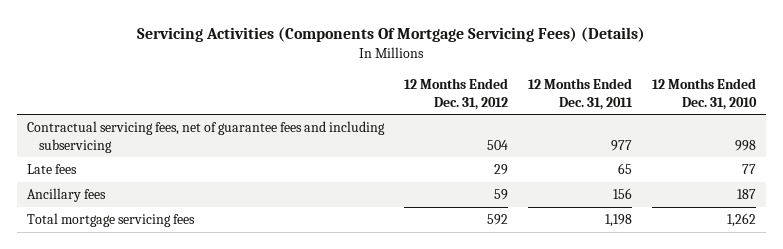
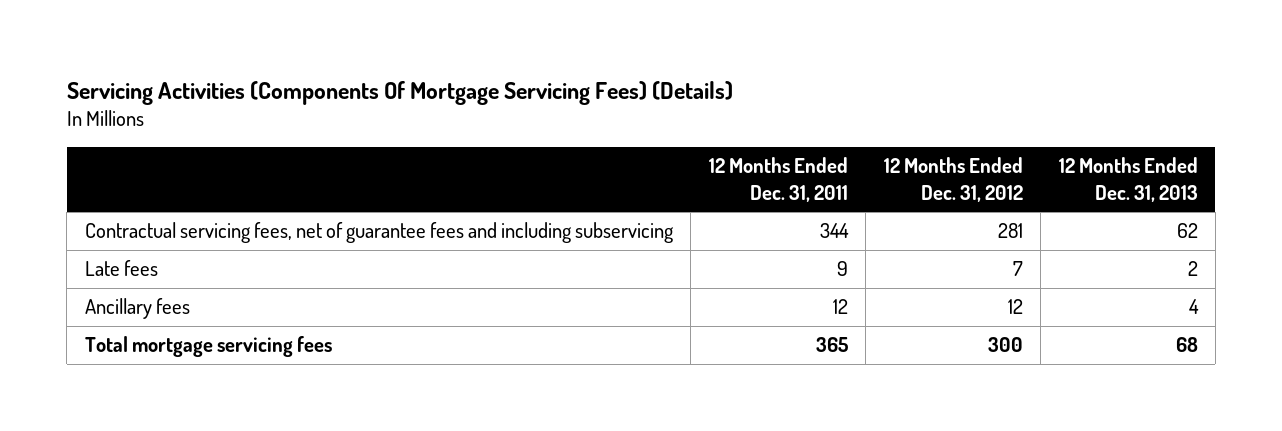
[651,78,757,110] 12 Months Ended Dec. 31, 2010 -> none
none -> [1058,157,1198,202] 12 Months Ended Dec. 31, 2013
[486,139,508,150] 504 -> [997,223,1023,239] 281
[610,139,632,151] 977 -> [819,223,849,239] 344
[493,164,508,176] 29 -> [1012,261,1023,277] 7
[617,163,632,175] 65 -> [836,261,848,277] 9
[493,189,508,201] 59 -> [1007,299,1023,315] 12
[612,188,632,200] 156 -> [832,299,848,315] 12
[486,214,508,226] 592 -> [987,337,1023,353] 300
[604,214,632,228] 1,198 -> [815,337,848,353] 365

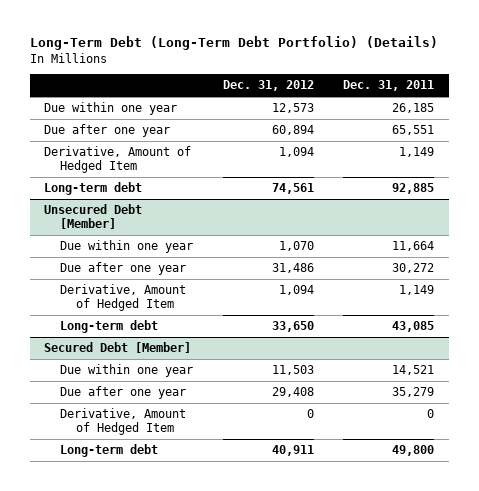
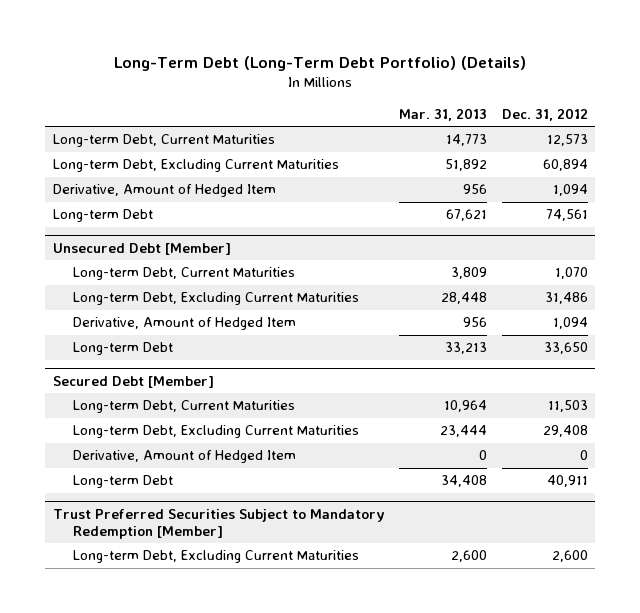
[343,80,435,92] Dec. 31, 2011 -> none
none -> [399,107,488,121] Mar. 31, 2013
[44,102,178,116] Due within one year -> [52,134,275,148] Long-term Debt, Current Maturities
[44,124,171,138] Due after one year -> [52,159,339,173] Long-term Debt, Excluding Current Maturities
[44,182,143,196] Long-term debt -> [52,209,153,223] Long-term Debt
[60,240,194,254] Due within one year -> [72,267,295,281] Long-term Debt, Current Maturities
[60,262,187,276] Due after one year -> [72,292,359,306] Long-term Debt, Excluding Current Maturities
[60,320,159,334] Long-term debt -> [72,342,173,356] Long-term Debt
[60,364,194,378] Due within one year -> [72,400,295,414] Long-term Debt, Current Maturities
[60,386,187,400] Due after one year -> [72,425,359,439] Long-term Debt, Excluding Current Maturities
[60,444,159,458] Long-term debt -> [72,475,173,489] Long-term Debt
none -> [52,508,385,539] Trust Preferred Securities Subject to Mandatory Redemption [Member]
none -> [72,550,359,564] Long-term Debt, Excluding Current Maturities

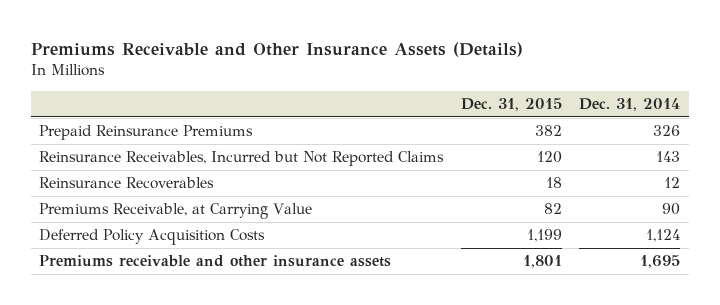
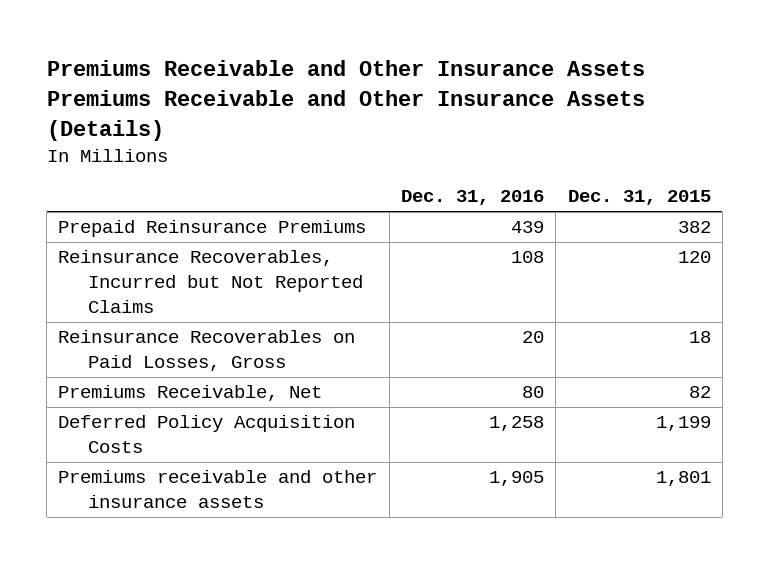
[30,41,523,57] Premiums Receivable and Other Insurance Assets (Details) -> [46,60,645,141] Premiums Receivable and Other Insurance Assets Premiums Receivable and Other Insurance Assets (Details)
[579,98,681,112] Dec. 31, 2014 -> none
none -> [400,190,544,206] Dec. 31, 2016
[39,177,215,190] Reinsurance Recoverables -> none
[39,151,445,167] Reinsurance Receivables, Incurred but Not Reported Claims -> [58,250,364,314] Reinsurance Recoverables, Incurred but Not Reported Claims
none -> [58,330,356,372] Reinsurance Recoverables on Paid Losses, Gross
[39,203,313,220] Premiums Receivable, at Carrying Value -> [58,385,323,402] Premiums Receivable, Net

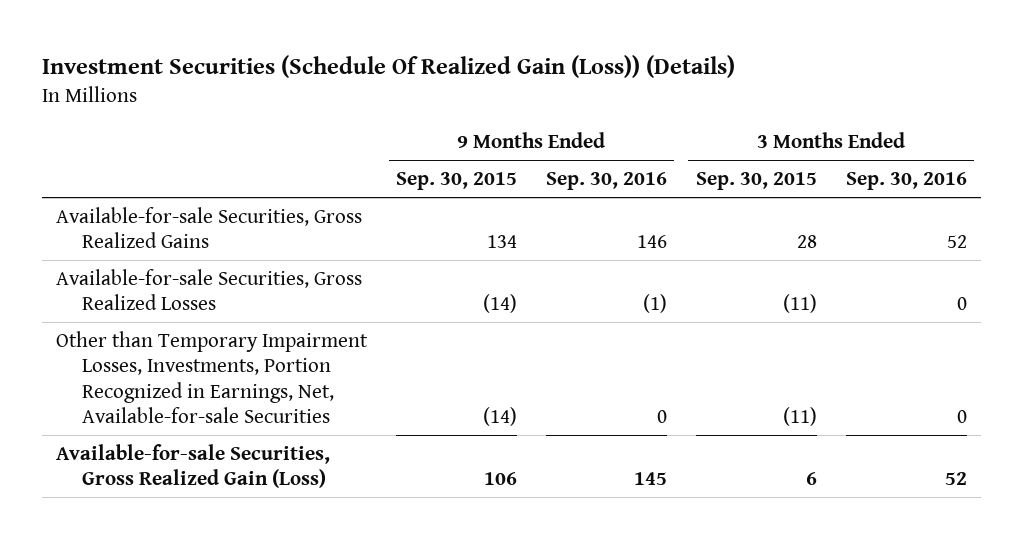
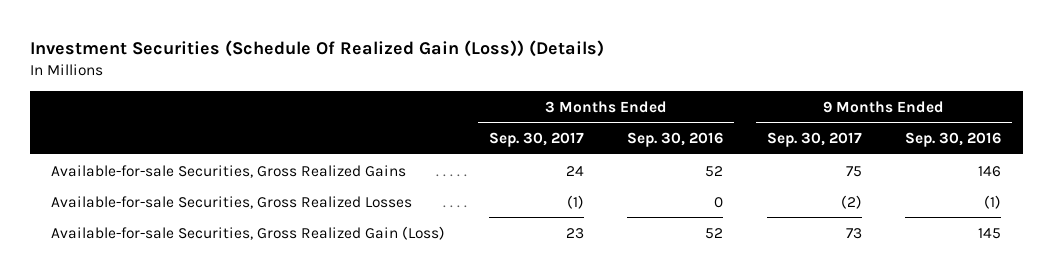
[396,172,518,191] Sep. 30, 2015 -> none
[695,172,817,191] Sep. 30, 2015 -> none
none -> [488,131,584,147] Sep. 30, 2017
none -> [766,131,862,147] Sep. 30, 2017
[56,330,369,423] Other than Temporary Impairment Losses, Investments, Portion Recognized in Earnings, Net, Available-for-sale Securities -> none

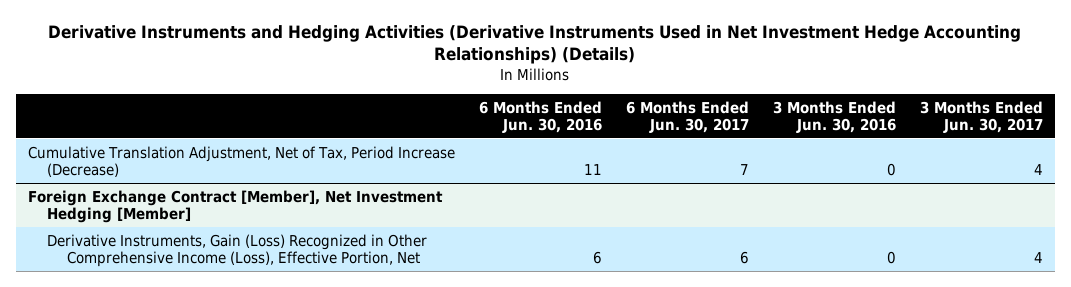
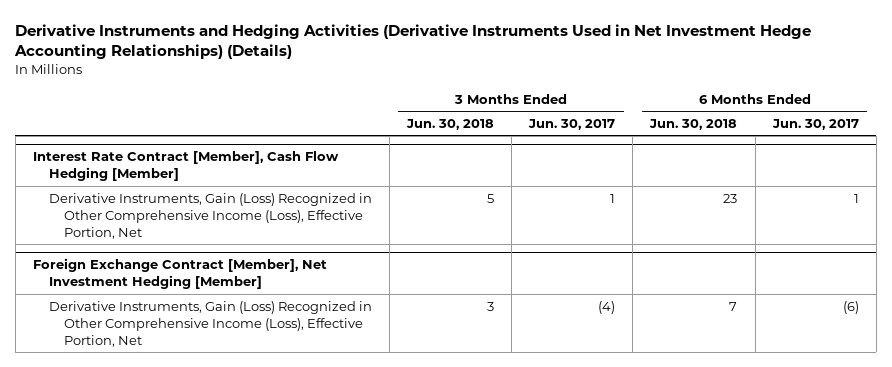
[478,100,602,133] 6 Months Ended Jun. 30, 2016 -> none
[772,100,896,133] 3 Months Ended Jun. 30, 2016 -> none
none -> [405,118,494,130] Jun. 30, 2018
none -> [649,118,738,130] Jun. 30, 2018
[27,145,455,177] Cumulative Translation Adjustment, Net of Tax, Period Increase (Decrease) -> none
none -> [32,151,339,182] Interest Rate Contract [Member], Cash Flow Hedging [Member]
none -> [48,192,372,239] Derivative Instruments, Gain (Loss) Recognized in Other Comprehensive Income (Loss), Effective Portion, Net
[739,250,749,264] 6 -> [842,300,859,314] (6)
[1033,251,1043,263] 4 -> [598,300,616,314] (4)

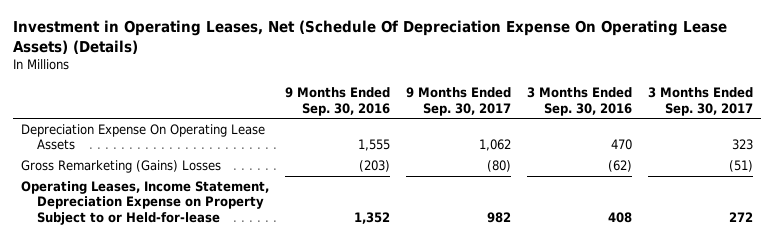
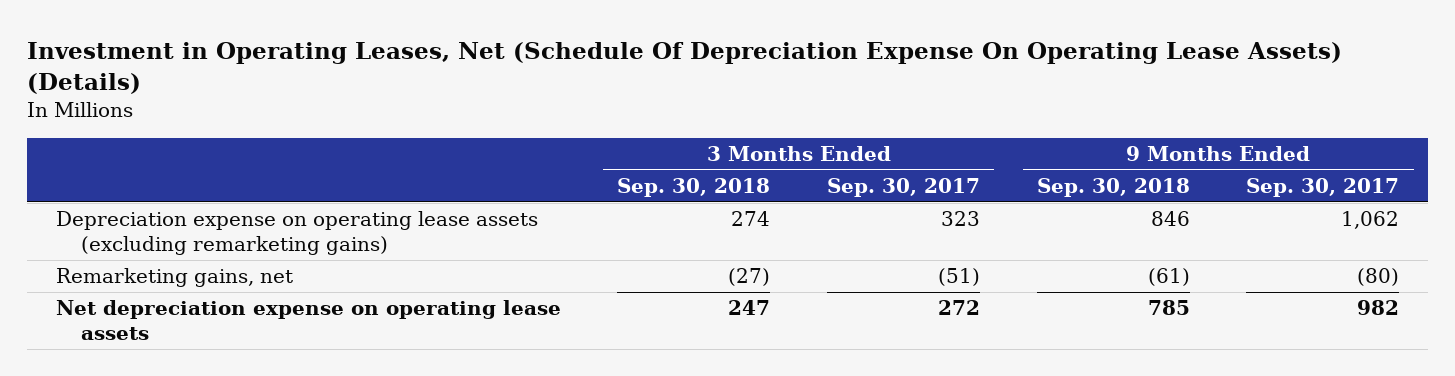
[284,87,390,116] 9 Months Ended Sep. 30, 2016 -> none
[526,87,632,116] 3 Months Ended Sep. 30, 2016 -> none
none -> [617,178,771,198] Sep. 30, 2018
none -> [1036,178,1190,198] Sep. 30, 2018
[20,123,265,151] Depreciation Expense On Operating Lease Assets -> [55,211,538,255] Depreciation expense on operating lease assets (excluding remarketing gains)
[20,159,221,173] Gross Remarketing (Gains) Losses -> [55,268,293,288] Remarketing gains, net
[20,180,269,225] Operating Leases, Income Statement, Depreciation Expense on Property Subject to or Held-for-lease -> [55,300,561,340] Net depreciation expense on operating lease assets

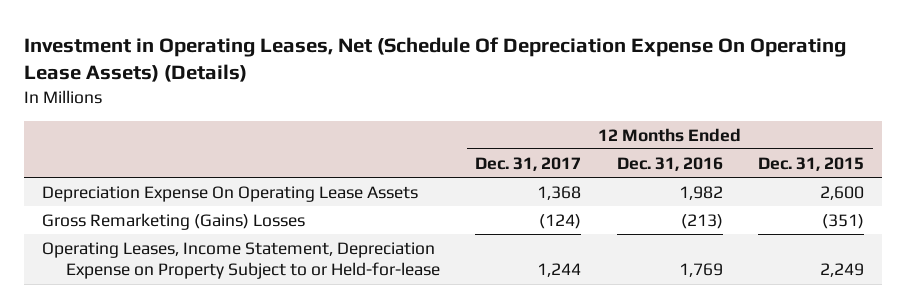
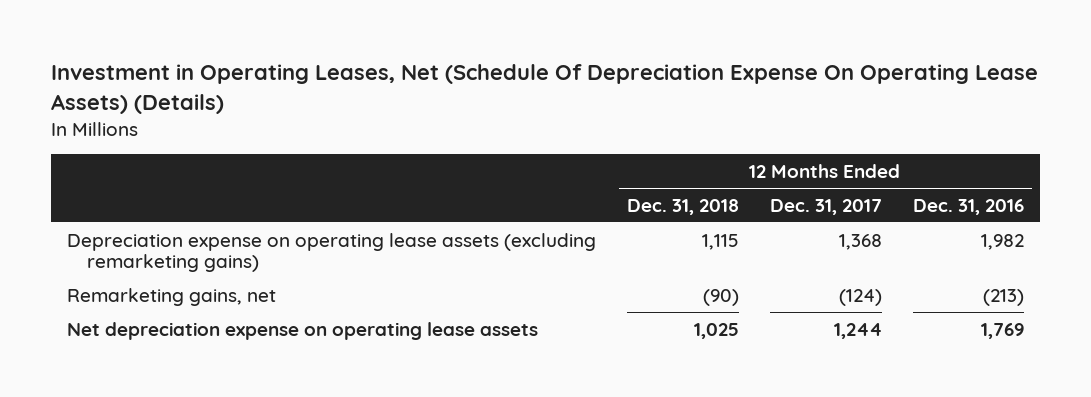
[758,156,865,171] Dec. 31, 2015 -> none
none -> [626,198,739,215] Dec. 31, 2018
[42,185,419,202] Depreciation Expense On Operating Lease Assets -> [66,232,596,273] Depreciation expense on operating lease assets (excluding remarketing gains)
[42,212,306,230] Gross Remarketing (Gains) Losses -> [66,287,276,306] Remarketing gains, net
[42,241,441,280] Operating Leases, Income Statement, Depreciation Expense on Property Subject to or Held-for-lease -> [66,321,538,340] Net depreciation expense on operating lease assets

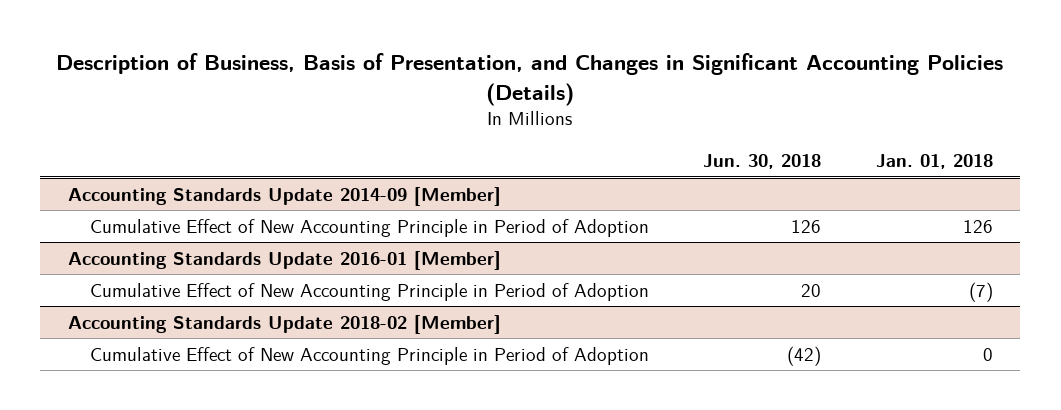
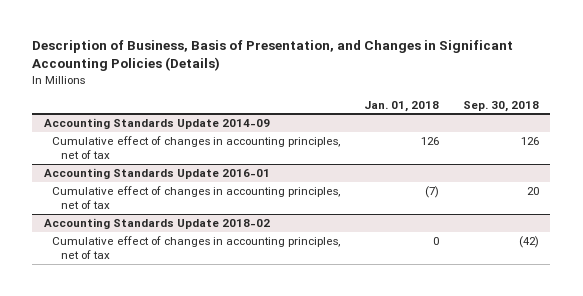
[703,154,822,170] Jun. 30, 2018 -> none
none -> [462,100,539,112] Sep. 30, 2018
[67,186,501,206] Accounting Standards Update 2014-09 [Member] -> [44,118,271,130] Accounting Standards Update 2014-09
[89,218,649,237] Cumulative Effect of New Accounting Principle in Period of Adoption -> [52,136,341,159] Cumulative effect of changes in accounting principles, net of tax
[67,250,501,270] Accounting Standards Update 2016-01 [Member] -> [44,168,271,180] Accounting Standards Update 2016-01
[89,282,649,301] Cumulative Effect of New Accounting Principle in Period of Adoption -> [52,186,341,209] Cumulative effect of changes in accounting principles, net of tax
[67,314,501,334] Accounting Standards Update 2018-02 [Member] -> [44,218,271,230] Accounting Standards Update 2018-02
[89,346,649,365] Cumulative Effect of New Accounting Principle in Period of Adoption -> [52,236,341,259] Cumulative effect of changes in accounting principles, net of tax

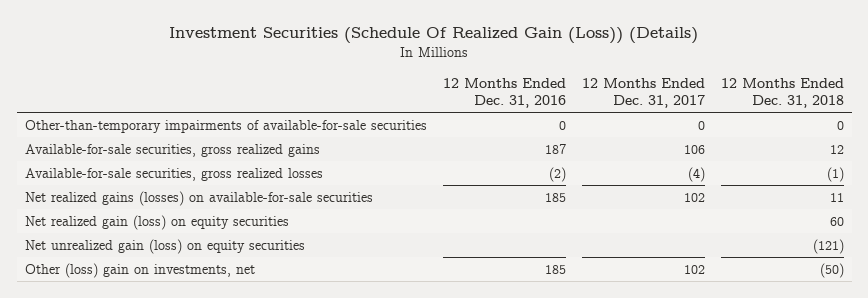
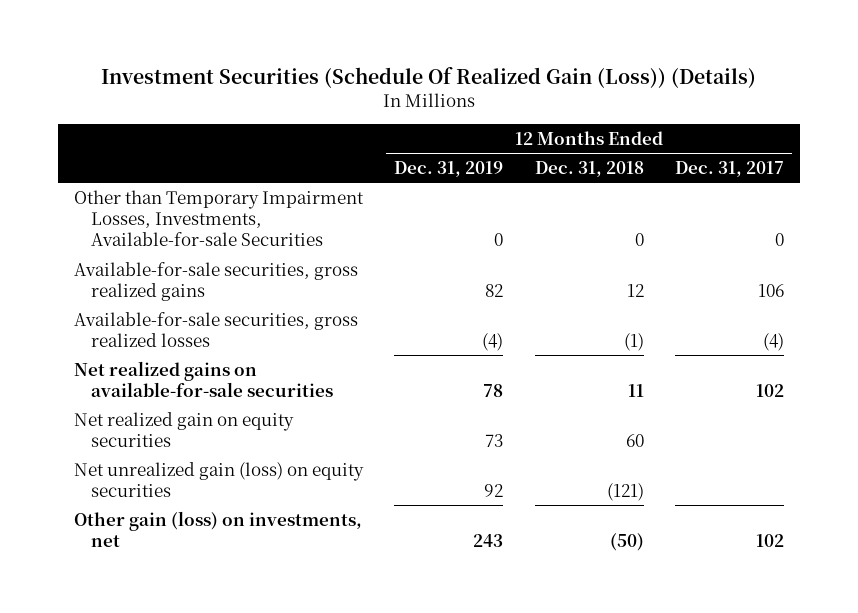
[442,78,566,108] 12 Months Ended Dec. 31, 2016 -> none
none -> [394,160,504,177] Dec. 31, 2019
[24,120,427,134] Other-than-temporary impairments of available-for-sale securities -> [73,189,364,247] Other than Temporary Impairment Losses, Investments, Available-for-sale Securities
[24,191,373,207] Net realized gains (losses) on available-for-sale securities -> [73,360,334,398] Net realized gains on available-for-sale securities
[24,215,289,231] Net realized gain (loss) on equity securities -> [73,411,294,448] Net realized gain on equity securities
[24,263,255,279] Other (loss) gain on investments, net -> [73,510,362,548] Other gain (loss) on investments, net

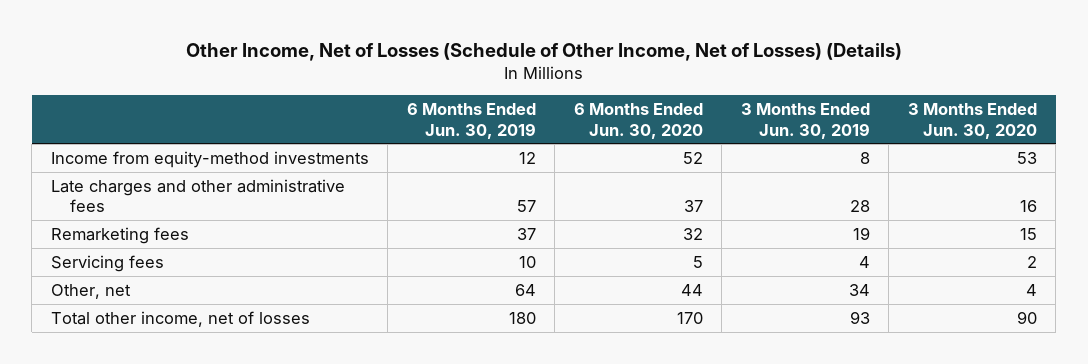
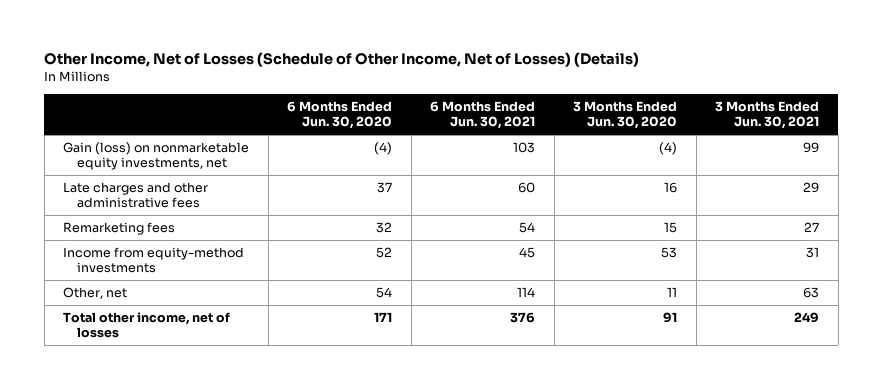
[406,103,536,139] 6 Months Ended Jun. 30, 2019 -> none
[740,103,870,139] 3 Months Ended Jun. 30, 2019 -> none
none -> [430,100,536,130] 6 Months Ended Jun. 30, 2021
none -> [715,100,820,130] 3 Months Ended Jun. 30, 2021
none -> [63,142,250,171] Gain (loss) on nonmarketable equity investments, net
[50,254,164,272] Servicing fees -> none
[50,150,369,168] Income from equity-method investments -> [63,247,245,274] Income from equity-method investments
[680,283,703,296] 44 -> [376,287,393,299] 54
[1025,283,1037,296] 4 -> [667,287,678,298] 11
[676,311,703,324] 170 -> [374,312,393,323] 171
[1016,310,1037,324] 90 -> [663,312,678,324] 91

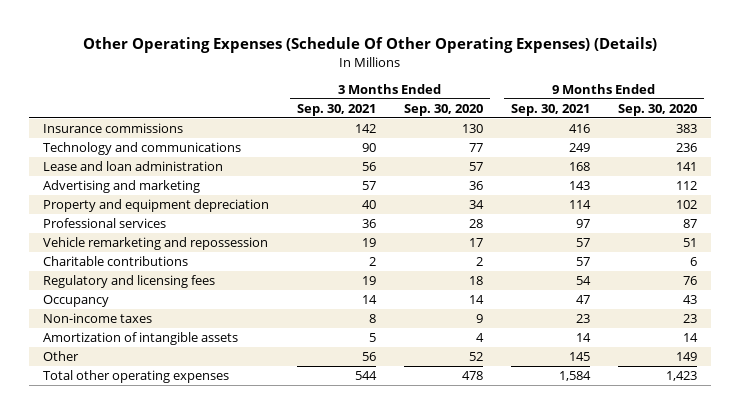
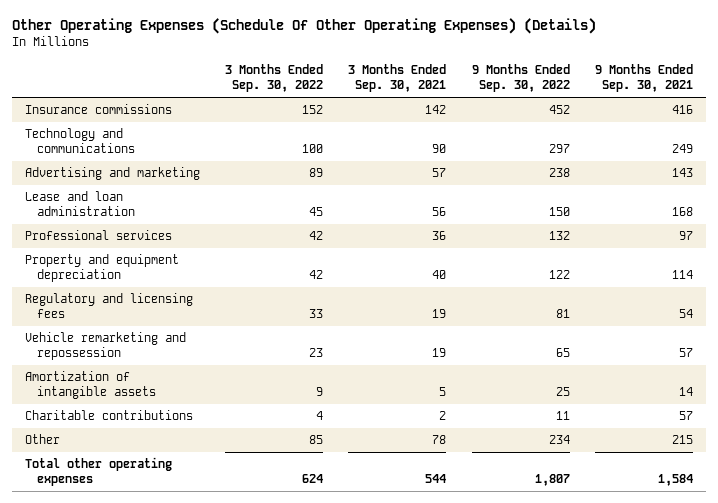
[404,103,484,116] Sep. 30, 2020 -> none
[618,103,698,116] Sep. 30, 2020 -> none
none -> [225,64,324,93] 3 Months Ended Sep. 30, 2022
none -> [471,64,570,93] 9 Months Ended Sep. 30, 2022
[42,161,223,172] Lease and loan administration -> [24,191,135,217] Lease and loan administration
[42,199,269,213] Property and equipment depreciation -> [24,254,179,283] Property and equipment depreciation
[42,295,109,308] Occupancy -> none
[42,313,152,324] Non-income taxes -> none
[42,237,268,251] Vehicle remarketing and repossession -> [24,332,186,361] Vehicle remarketing and repossession
[42,256,188,267] Charitable contributions -> [24,410,193,421] Charitable contributions
[361,352,376,362] 56 -> [432,435,447,445] 78
[569,352,591,362] 145 -> [672,435,694,445] 215

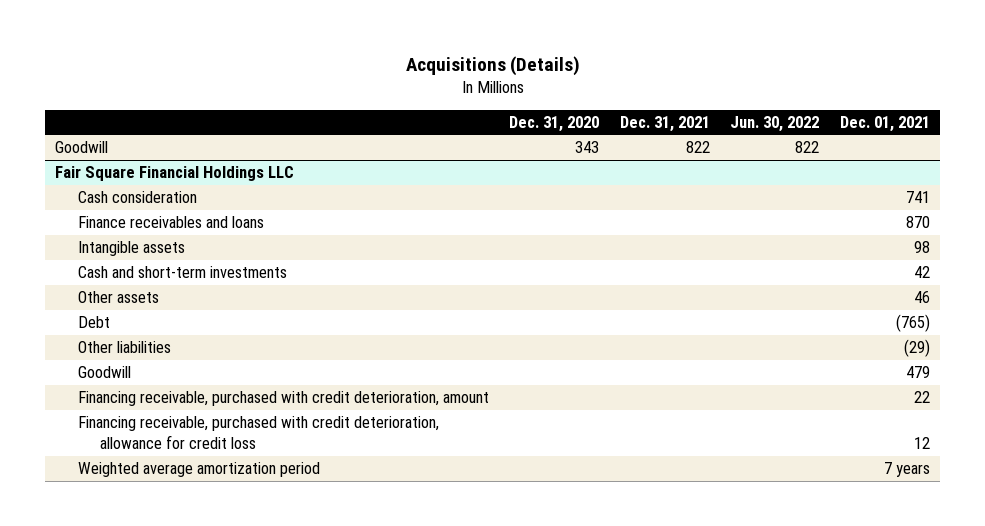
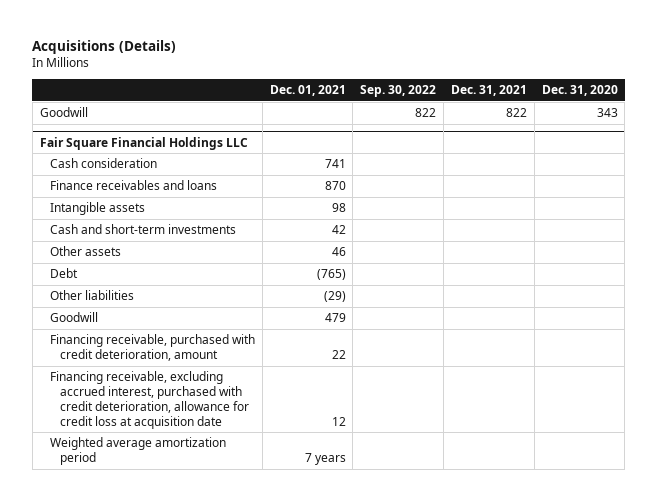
[730,115,820,132] Jun. 30, 2022 -> none
none -> [360,84,437,97] Sep. 30, 2022
[77,416,439,450] Financing receivable, purchased with credit deterioration, allowance for credit loss -> [49,371,250,429] Financing receivable, excluding accrued interest, purchased with credit deterioration, allowance for credit loss at acquisition date

